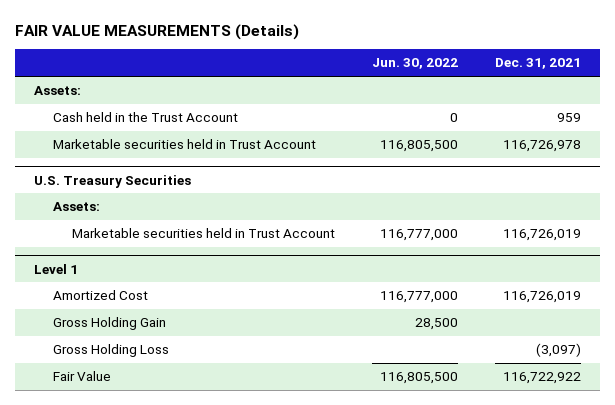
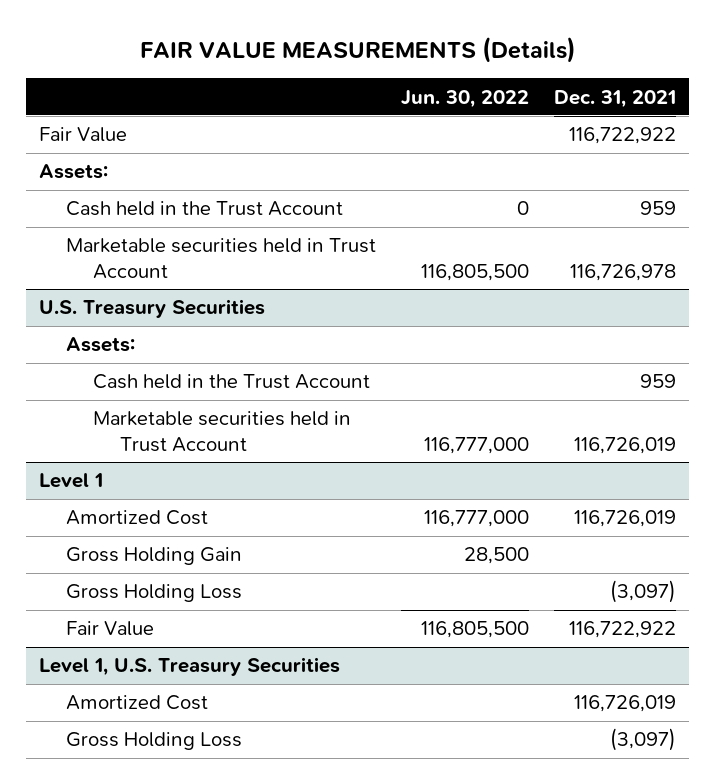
none -> [38,127,127,143] Fair Value
none -> [93,374,371,390] Cash held in the Trust Account
none -> [38,657,340,677] Level 1, U.S. Treasury Securities
none -> [66,695,209,711] Amortized Cost
none -> [66,732,243,751] Gross Holding Loss

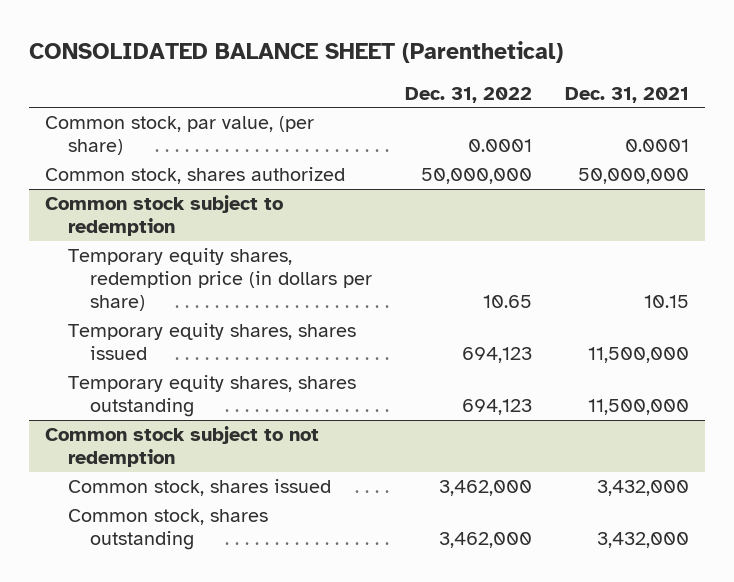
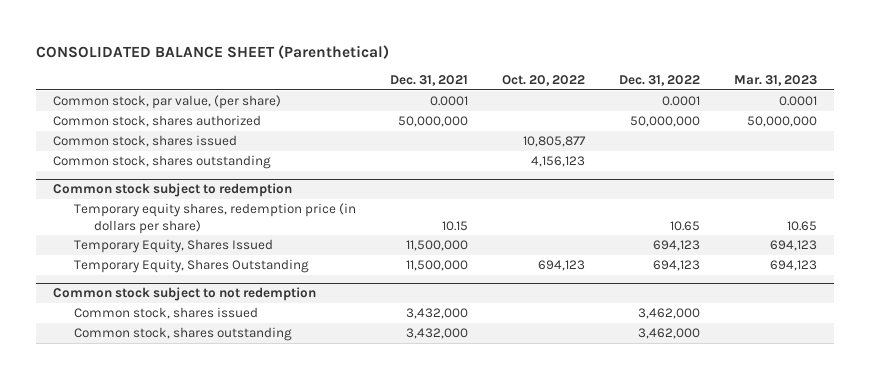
none -> [501,75,585,87] Oct. 20, 2022
none -> [734,75,818,87] Mar. 31, 2023
none -> [52,135,237,148] Common stock, shares issued
none -> [52,155,271,170] Common stock, shares outstanding
[67,323,356,360] Temporary equity shares, shares issued -> [73,239,273,254] Temporary Equity, Shares Issued
[67,375,356,417] Temporary equity shares, shares outstanding -> [73,259,309,274] Temporary Equity, Shares Outstanding

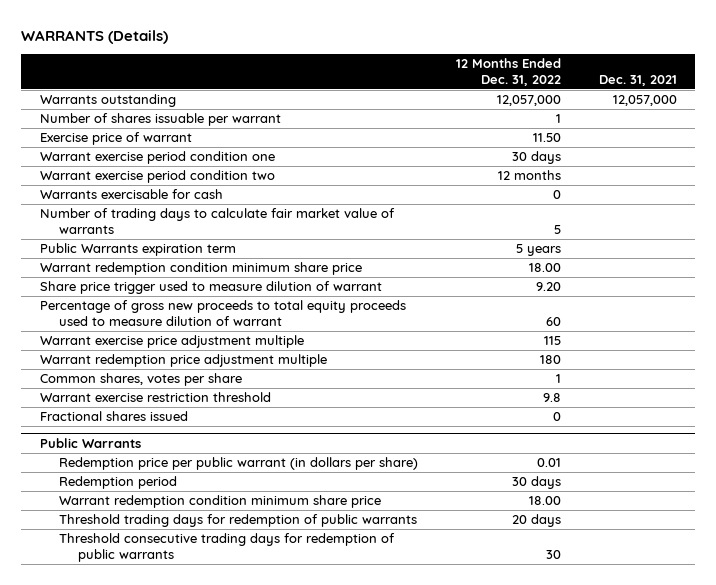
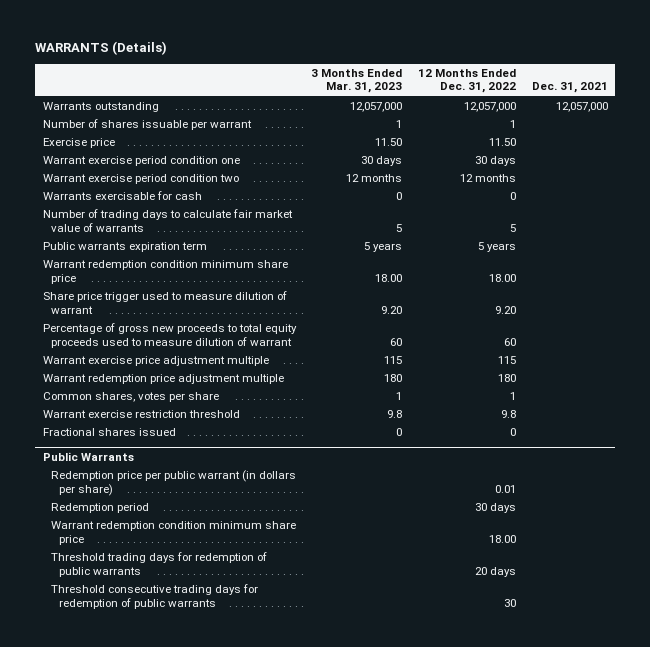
none -> [311,68,403,94] 3 Months Ended Mar. 31, 2023
[39,132,192,146] Exercise price of warrant -> [42,138,115,149] Exercise price
[39,243,236,257] Public Warrants expiration term -> [42,242,207,253] Public warrants expiration term

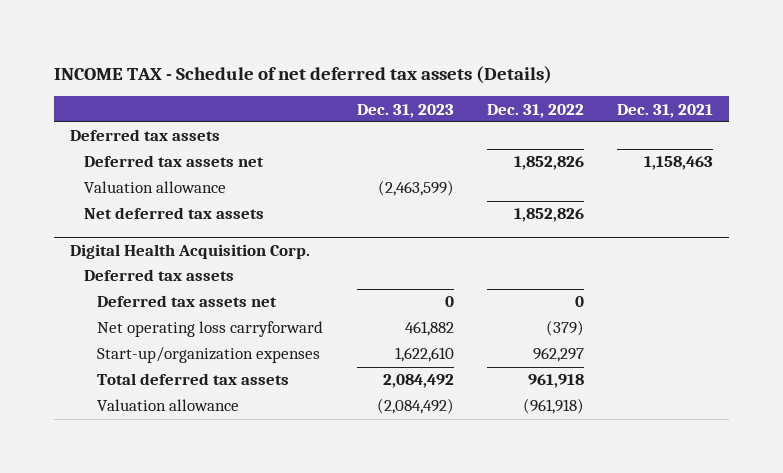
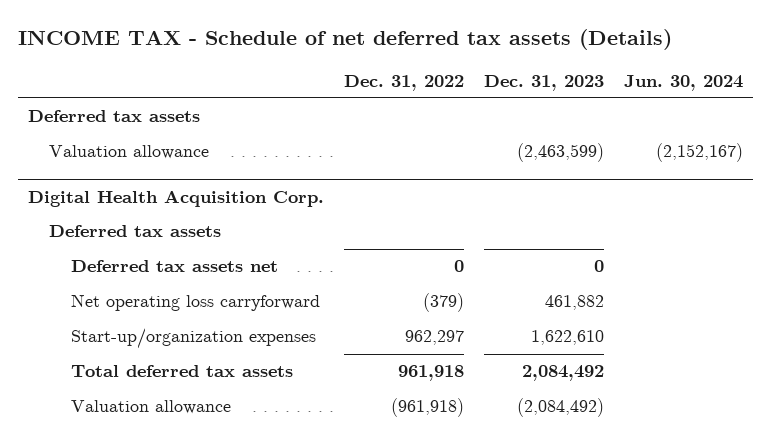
[616,103,713,118] Dec. 31, 2021 -> none
none -> [623,74,743,91] Jun. 30, 2024
[83,155,264,168] Deferred tax assets net -> none
[83,207,264,220] Net deferred tax assets -> none

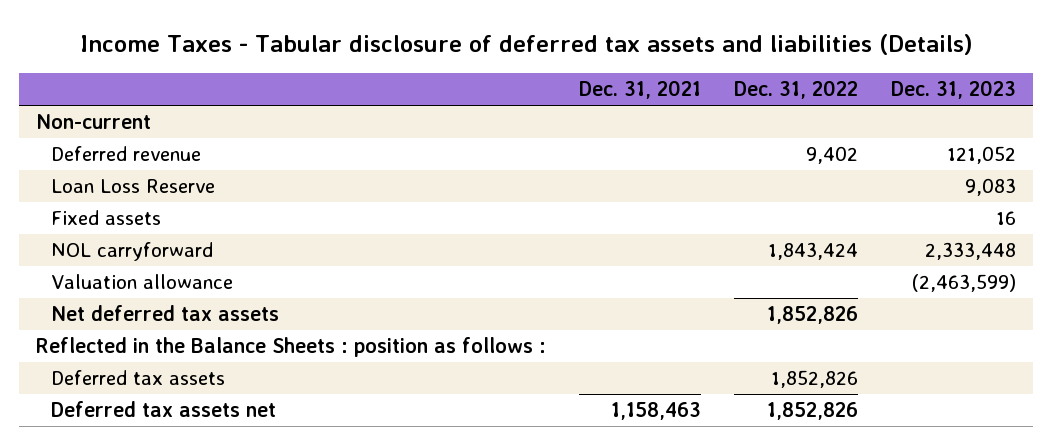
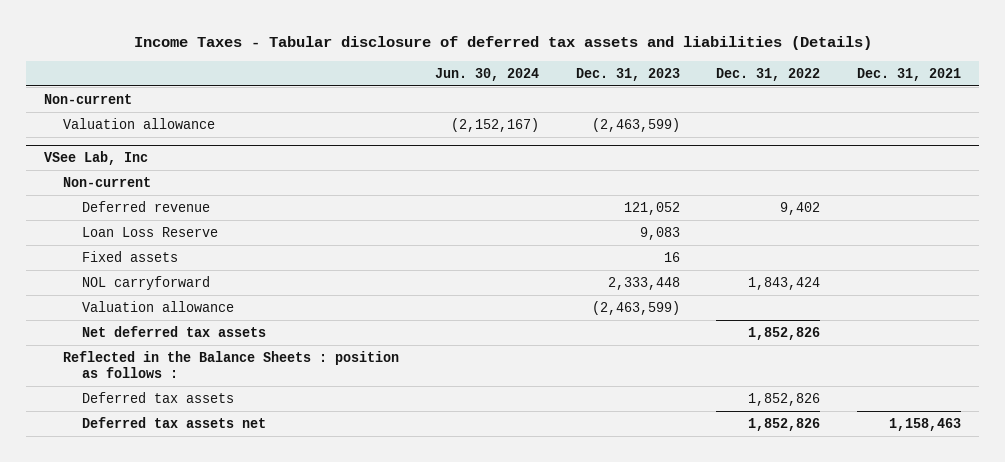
none -> [435,67,540,81] Jun. 30, 2024
none -> [62,117,215,129] Valuation allowance
none -> [44,151,149,166] VSee Lab, Inc
none -> [62,176,151,187] Non-current

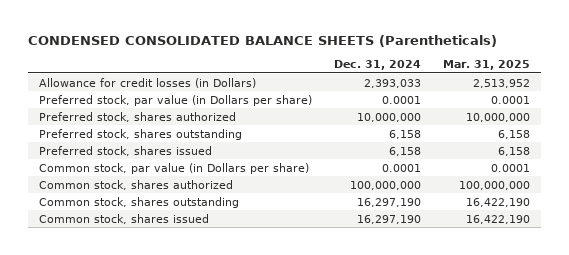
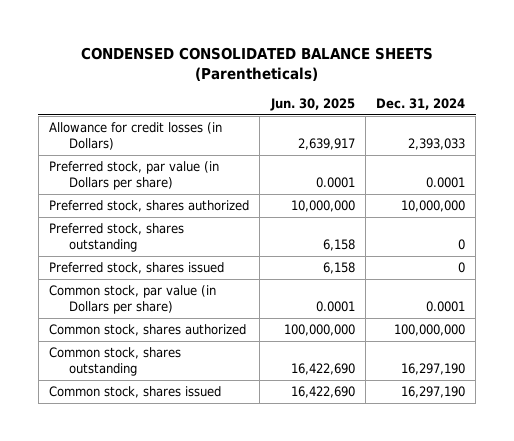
[443,60,531,71] Mar. 31, 2025 -> none
none -> [269,97,355,111] Jun. 30, 2025
[388,129,421,139] 6,158 -> [458,238,466,250] 0
[388,146,421,156] 6,158 -> [458,262,466,274] 0

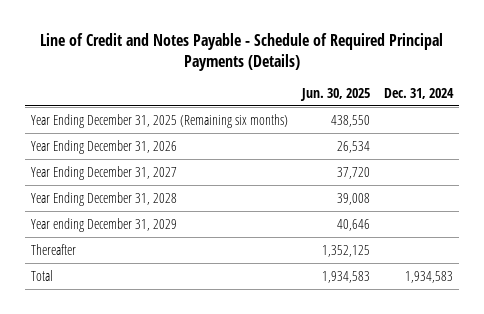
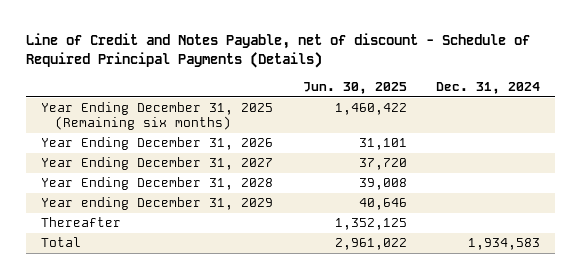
[39,32,443,71] Line of Credit and Notes Payable - Schedule of Required Principal Payments (Details) -> [26,33,531,69] Line of Credit and Notes Payable, net of discount - Schedule of Required Principal Payments (Details)
[330,114,370,127] 438,550 -> [334,103,407,116] 1,460,422
[336,140,370,153] 26,534 -> [358,138,407,151] 31,101
[321,270,370,283] 1,934,583 -> [334,238,407,251] 2,961,022

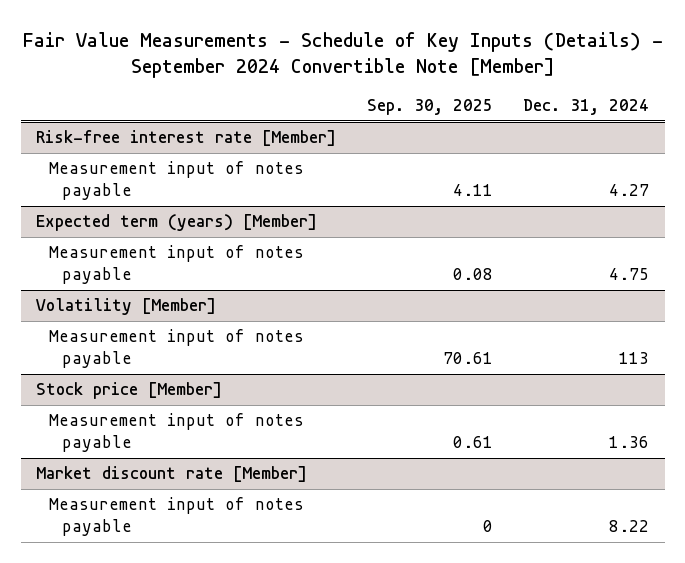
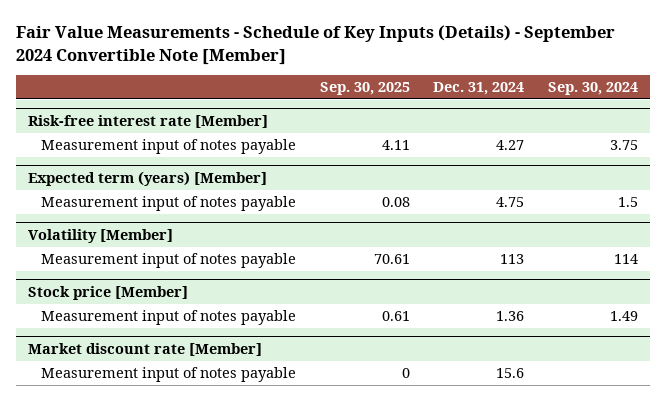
none -> [548,82,639,96] Sep. 30, 2024
[609,519,650,532] 8.22 -> [496,368,525,379] 15.6

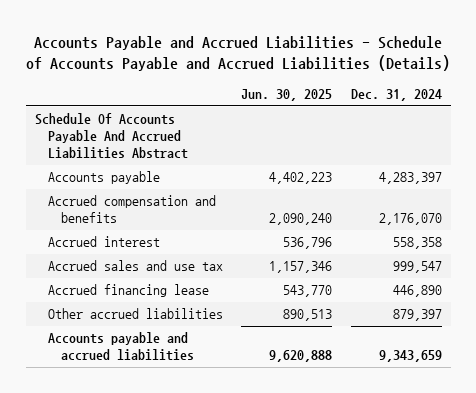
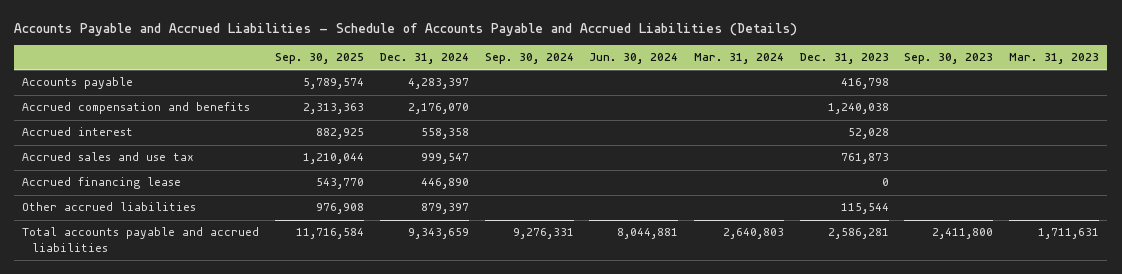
[241,89,333,102] Jun. 30, 2025 -> none
none -> [275,53,365,65] Sep. 30, 2025
none -> [484,53,574,65] Sep. 30, 2024
none -> [589,53,679,65] Jun. 30, 2024
none -> [694,53,785,65] Mar. 31, 2024
none -> [799,53,889,65] Dec. 31, 2023
none -> [904,53,994,65] Sep. 30, 2023
none -> [1009,53,1100,65] Mar. 31, 2023
[34,113,188,160] Schedule Of Accounts Payable And Accrued Liabilities Abstract -> none
[47,332,195,362] Accounts payable and accrued liabilities -> [22,227,260,252] Total accounts payable and accrued liabilities

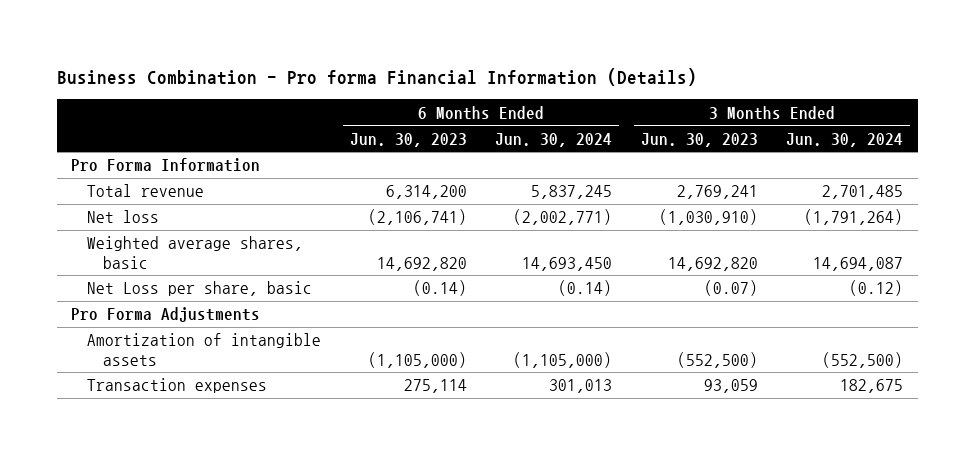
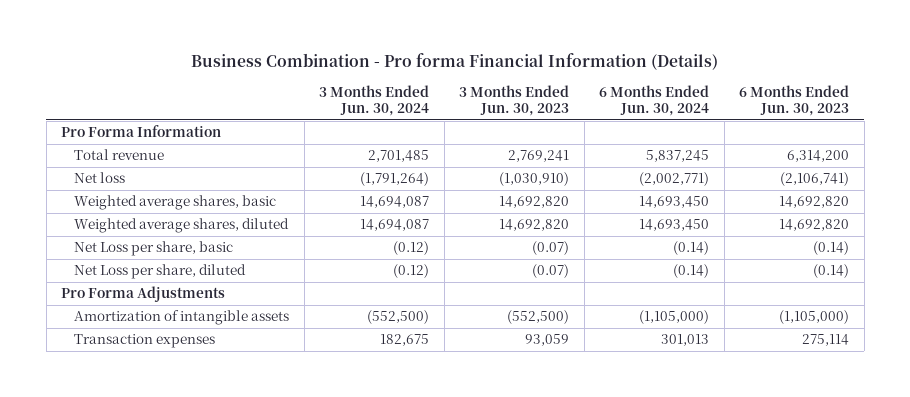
none -> [74,218,290,234] Weighted average shares, diluted
none -> [74,264,247,280] Net Loss per share, diluted

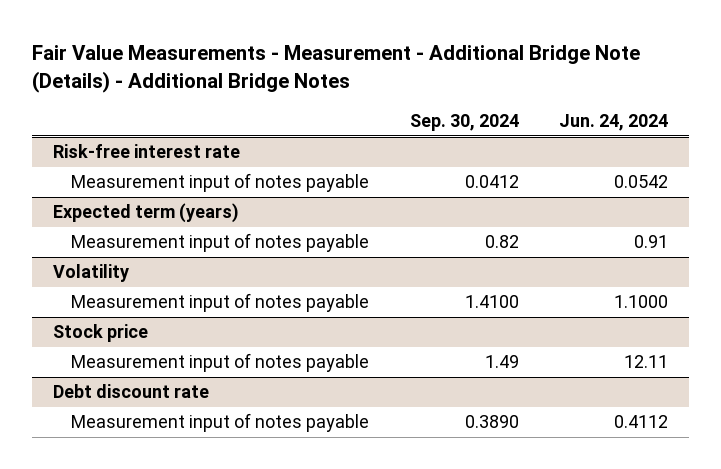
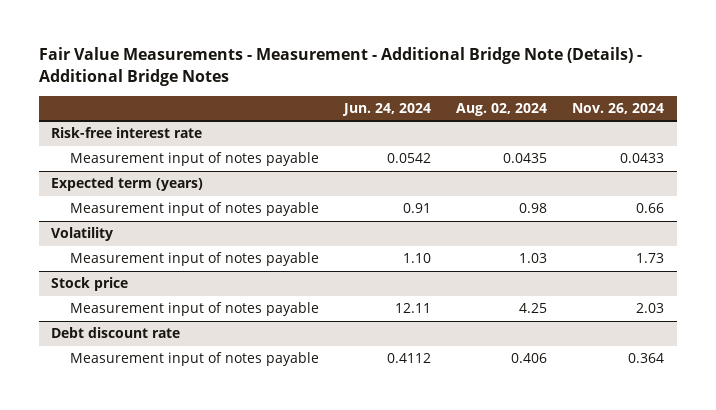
[409,114,519,132] Sep. 30, 2024 -> none
none -> [456,103,548,117] Aug. 02, 2024
none -> [572,103,665,115] Nov. 26, 2024
[614,295,669,309] 1.1000 -> [402,253,431,264] 1.10

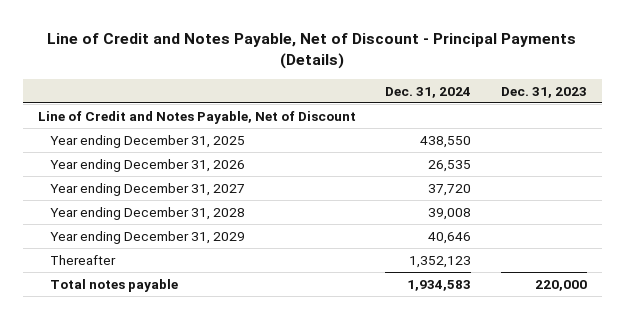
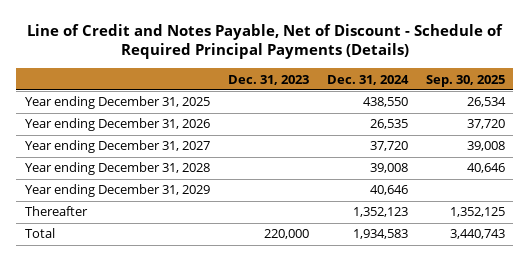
[47,33,577,70] Line of Credit and Notes Payable, Net of Discount - Principal Payments (Details) -> [26,23,503,60] Line of Credit and Notes Payable, Net of Discount - Schedule of Required Principal Payments (Details)
none -> [425,74,505,87] Sep. 30, 2025
[37,110,356,124] Line of Credit and Notes Payable, Net of Discount -> none
[49,278,178,292] Total notes payable -> [24,228,55,239] Total

